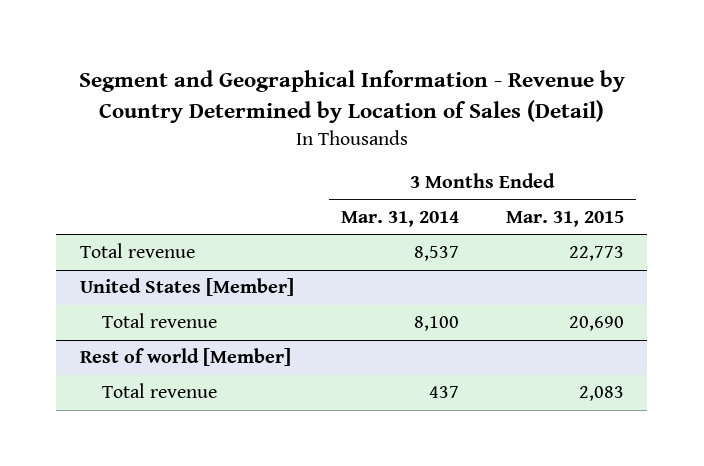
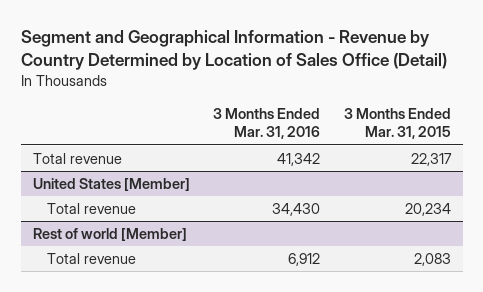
[78,70,625,124] Segment and Geographical Information - Revenue by Country Determined by Location of Sales (Detail) -> [20,30,447,71] Segment and Geographical Information - Revenue by Country Determined by Location of Sales Office (Detail)
[340,211,459,228] Mar. 31, 2014 -> none
none -> [213,107,321,140] 3 Months Ended Mar. 31, 2016
[568,246,624,262] 22,773 -> [410,153,452,167] 22,317
[568,316,624,332] 20,690 -> [404,203,451,217] 20,234

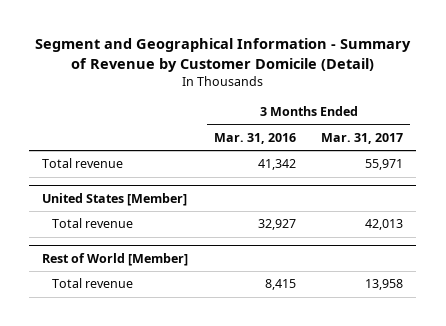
[20,30,447,71] Segment and Geographical Information - Revenue by Country Determined by Location of Sales Office (Detail) -> [34,38,411,72] Segment and Geographical Information - Summary of Revenue by Customer Domicile (Detail)
[343,107,451,140] 3 Months Ended Mar. 31, 2015 -> none
none -> [321,132,404,144] Mar. 31, 2017
[272,203,321,217] 34,430 -> [257,219,296,231] 32,927
[32,228,187,242] Rest of world [Member] -> [42,252,189,266] Rest of World [Member]
[288,253,321,267] 6,912 -> [264,279,296,291] 8,415

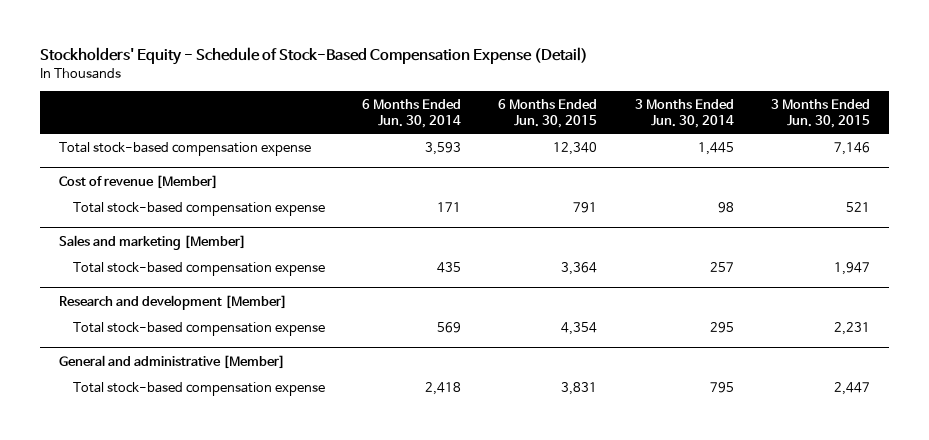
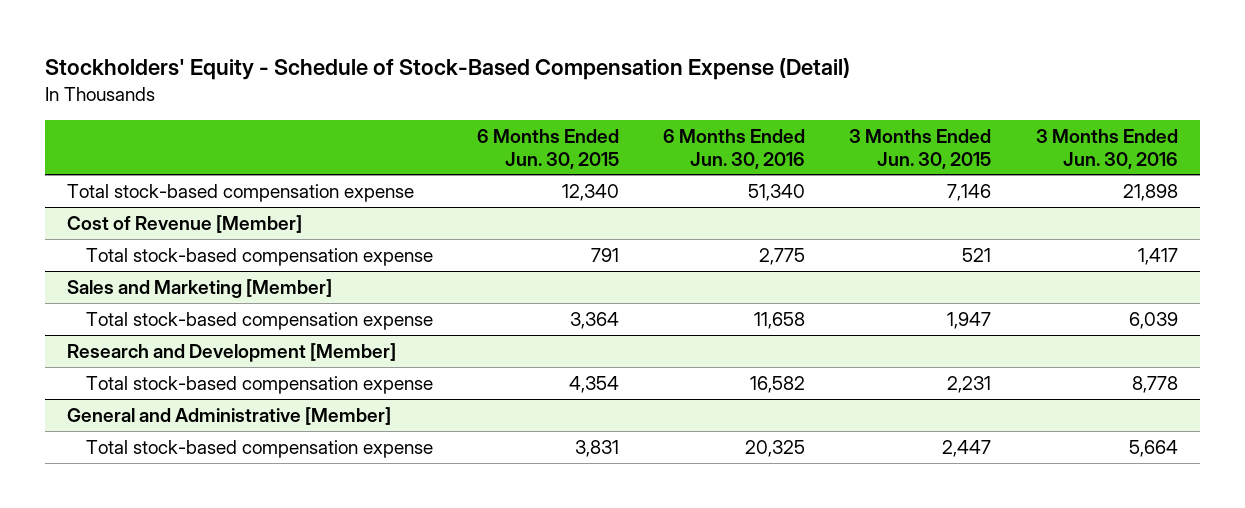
[361,99,461,128] 6 Months Ended Jun. 30, 2014 -> none
[634,99,734,128] 3 Months Ended Jun. 30, 2014 -> none
none -> [663,128,806,169] 6 Months Ended Jun. 30, 2016
none -> [1035,128,1178,169] 3 Months Ended Jun. 30, 2016
[58,174,218,189] Cost of revenue [Member] -> [67,214,303,233] Cost of Revenue [Member]
[58,234,246,250] Sales and marketing [Member] -> [67,278,333,298] Sales and Marketing [Member]
[58,294,287,310] Research and development [Member] -> [67,342,397,362] Research and Development [Member]
[58,354,285,369] General and administrative [Member] -> [67,406,392,425] General and Administrative [Member]

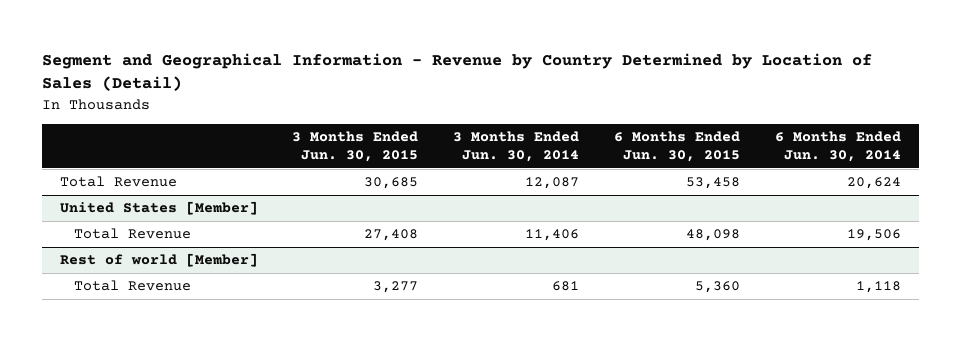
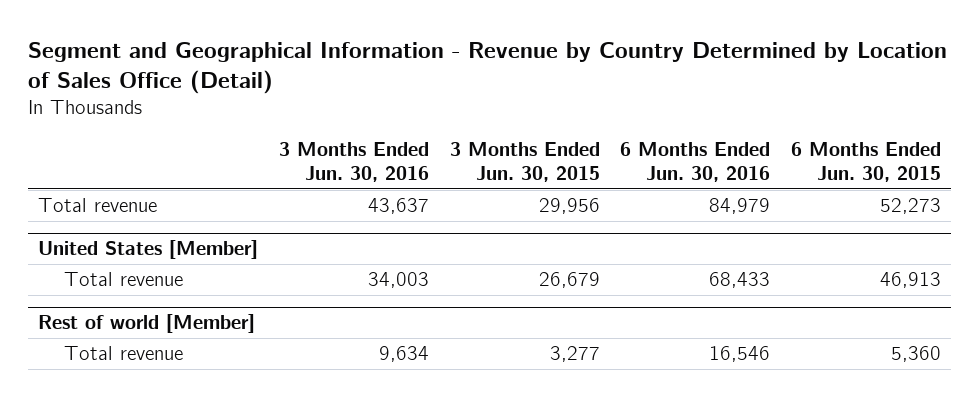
[42,53,873,92] Segment and Geographical Information - Revenue by Country Determined by Location of Sales (Detail) -> [27,42,947,95] Segment and Geographical Information - Revenue by Country Determined by Location of Sales Office (Detail)
[453,130,580,163] 3 Months Ended Jun. 30, 2014 -> none
[775,130,902,163] 6 Months Ended Jun. 30, 2014 -> none
none -> [278,142,429,183] 3 Months Ended Jun. 30, 2016
none -> [620,142,771,183] 6 Months Ended Jun. 30, 2016
[59,176,177,188] Total Revenue -> [38,198,158,213] Total revenue
[364,177,419,190] 30,685 -> [538,198,600,215] 29,956
[686,177,741,190] 53,458 -> [879,198,941,215] 52,273
[74,228,192,240] Total Revenue -> [63,272,183,287] Total revenue
[364,229,419,242] 27,408 -> [538,272,600,289] 26,679
[686,229,741,242] 48,098 -> [879,272,941,289] 46,913
[74,280,192,292] Total Revenue -> [63,346,183,361] Total revenue

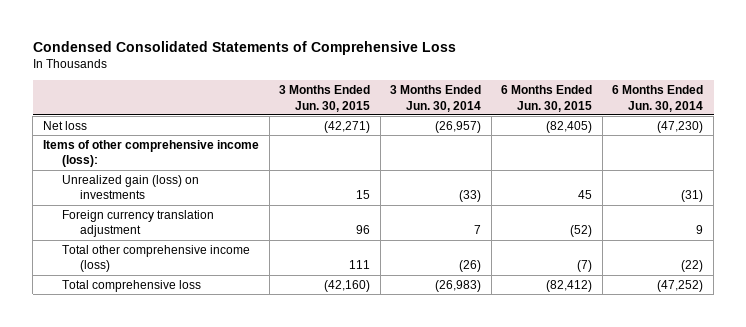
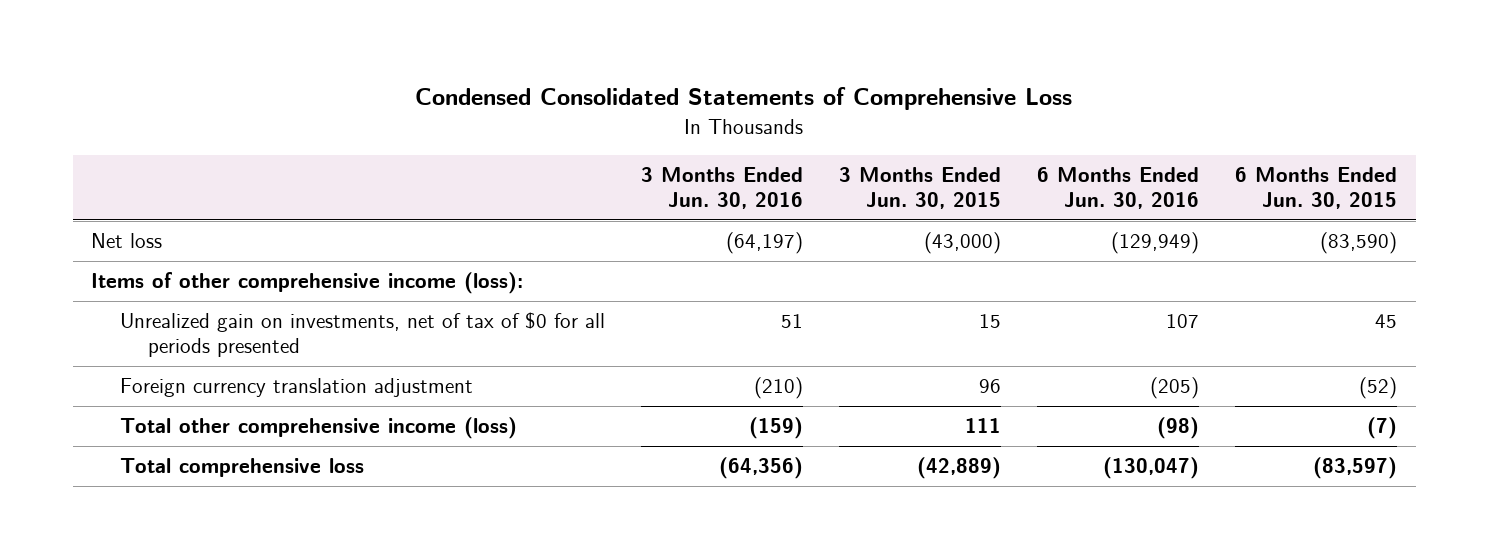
[390,84,482,112] 3 Months Ended Jun. 30, 2014 -> none
[612,84,704,112] 6 Months Ended Jun. 30, 2014 -> none
none -> [640,167,803,210] 3 Months Ended Jun. 30, 2016
none -> [1037,167,1200,210] 6 Months Ended Jun. 30, 2016
[324,120,371,133] (42,271) -> [923,232,1001,255] (43,000)
[546,120,593,133] (82,405) -> [1320,232,1398,255] (83,590)
[61,174,199,200] Unrealized gain (loss) on investments -> [119,312,605,358] Unrealized gain on investments, net of tax of $0 for all periods presented
[324,279,371,292] (42,160) -> [916,457,1001,480] (42,889)
[546,279,593,292] (82,412) -> [1313,457,1398,480] (83,597)

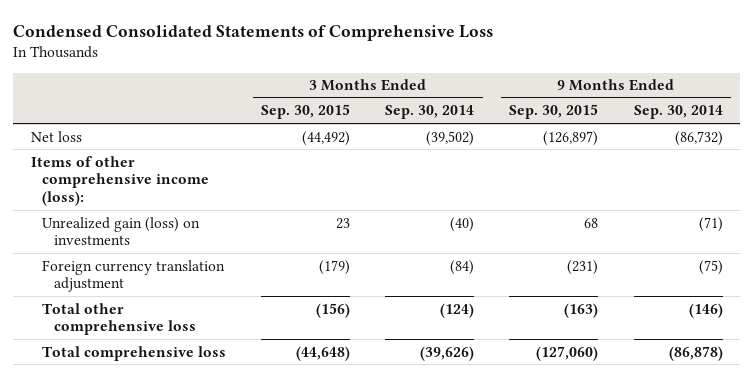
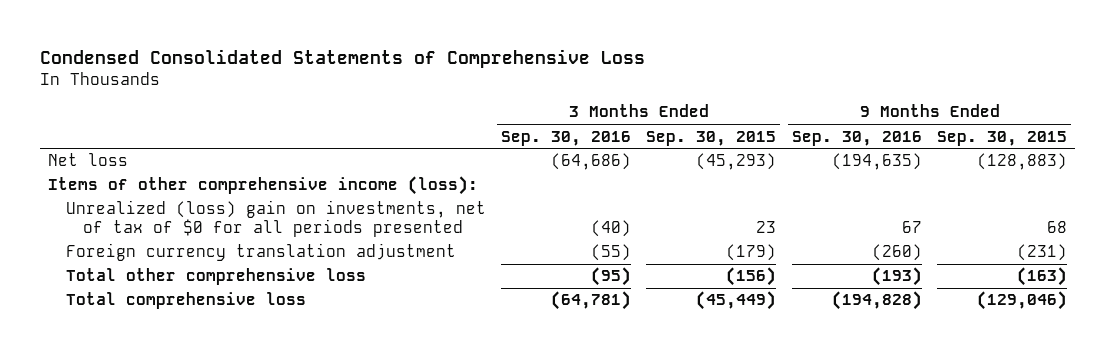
[385,105,475,120] Sep. 30, 2014 -> none
[633,105,723,120] Sep. 30, 2014 -> none
none -> [500,130,631,146] Sep. 30, 2016
none -> [791,130,922,146] Sep. 30, 2016
[302,130,351,146] (44,492) -> [696,153,777,171] (45,293)
[543,130,599,146] (126,897) -> [977,153,1068,171] (128,883)
[42,216,201,246] Unrealized gain (loss) on investments -> [65,200,486,237] Unrealized (loss) gain on investments, net of tax of $0 for all periods presented
[296,345,351,361] (44,648) -> [696,291,777,311] (45,449)
[536,345,599,361] (127,060) -> [977,291,1068,311] (129,046)

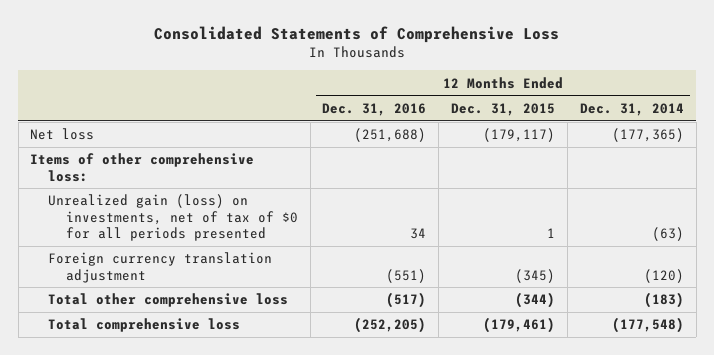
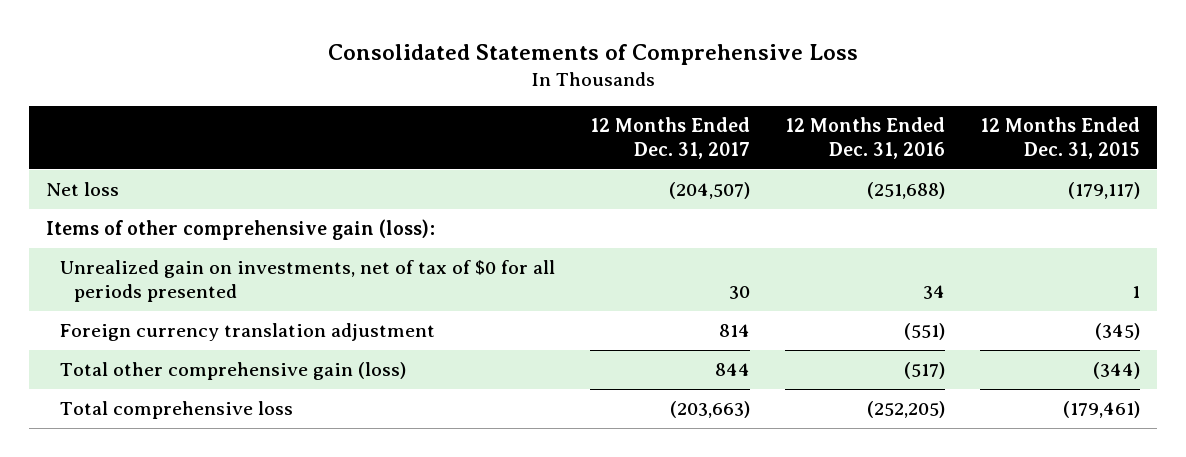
[580,102,685,116] Dec. 31, 2014 -> none
none -> [590,117,751,159] 12 Months Ended Dec. 31, 2017
[30,153,255,182] Items of other comprehensive loss: -> [46,219,436,241] Items of other comprehensive gain (loss):
[48,194,298,242] Unrealized gain (loss) on investments, net of tax of $0 for all periods presented -> [60,260,556,302] Unrealized gain on investments, net of tax of $0 for all periods presented
[48,293,289,308] Total other comprehensive loss -> [60,362,407,381] Total other comprehensive gain (loss)

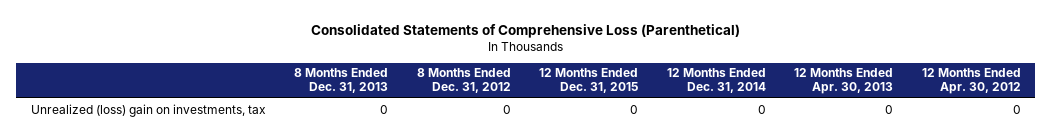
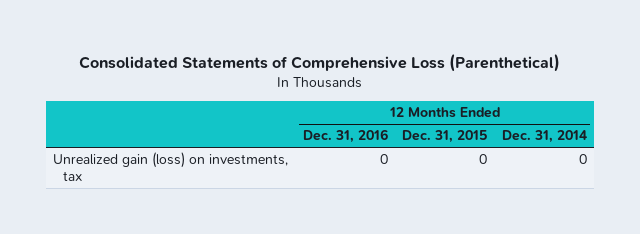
[294,68,389,94] 8 Months Ended Dec. 31, 2013 -> none
[416,68,511,94] 8 Months Ended Dec. 31, 2012 -> none
[794,68,894,95] 12 Months Ended Apr. 30, 2013 -> none
[922,68,1022,95] 12 Months Ended Apr. 30, 2012 -> none
none -> [302,129,388,144] Dec. 31, 2016
[30,103,266,117] Unrealized (loss) gain on investments, tax -> [53,152,289,182] Unrealized gain (loss) on investments, tax

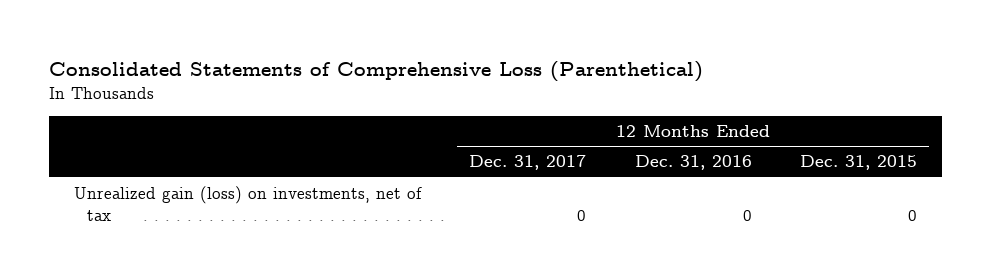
[501,130,587,144] Dec. 31, 2014 -> none
none -> [469,155,587,171] Dec. 31, 2017
[53,152,289,182] Unrealized gain (loss) on investments, tax -> [73,186,422,221] Unrealized gain (loss) on investments, net of tax

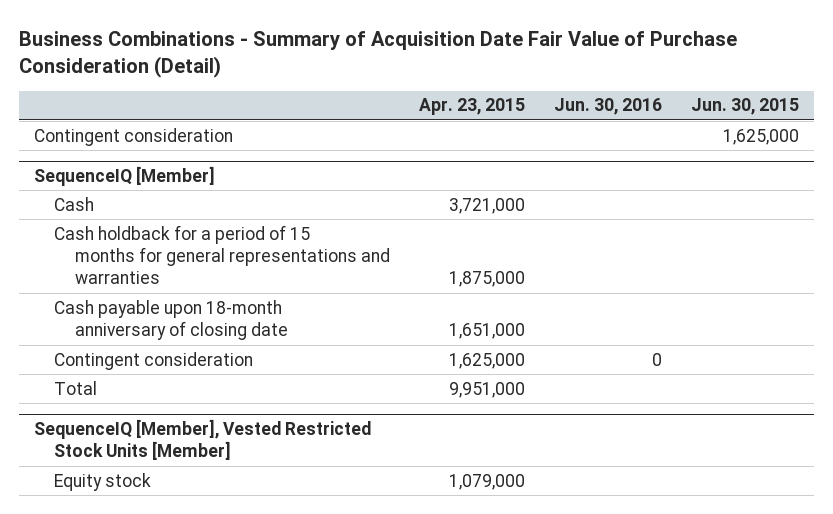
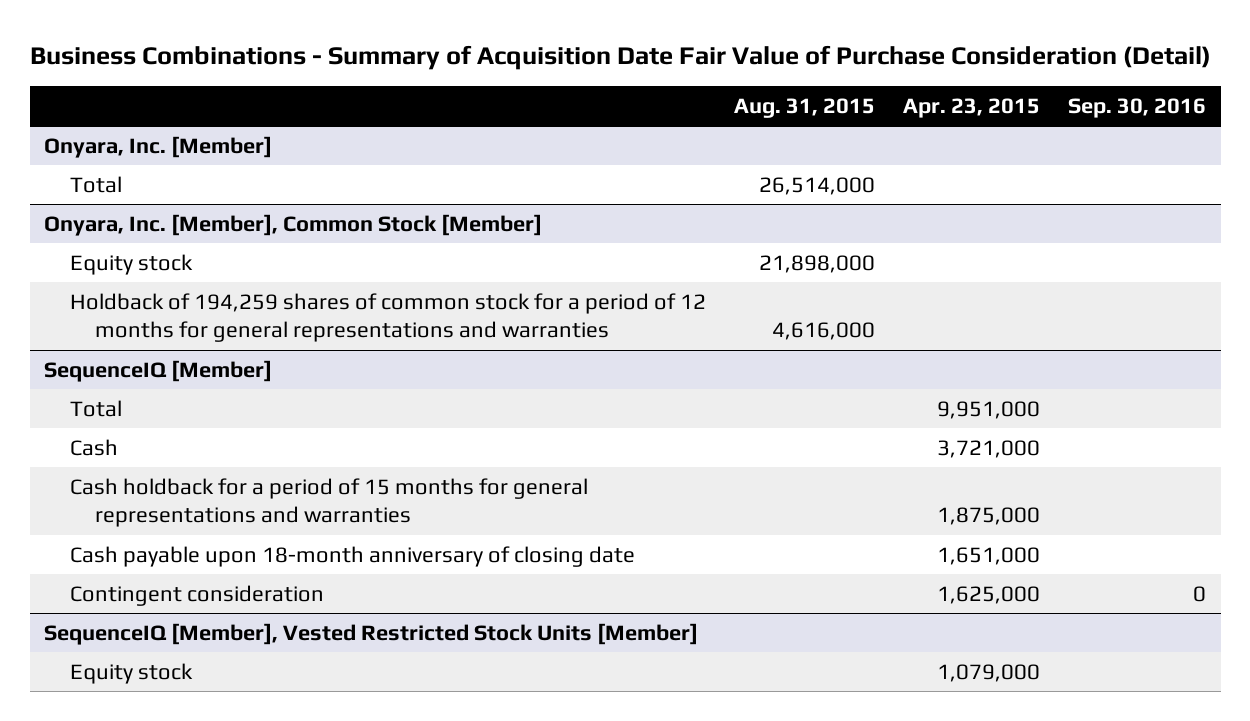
[554,98,663,116] Jun. 30, 2016 -> none
[691,98,800,116] Jun. 30, 2015 -> none
none -> [733,97,875,118] Aug. 31, 2015
none -> [1068,97,1207,118] Sep. 30, 2016
[33,127,233,146] Contingent consideration -> none
none -> [44,135,273,158] Onyara, Inc. [Member]
none -> [69,175,122,193] Total
none -> [44,213,543,236] Onyara, Inc. [Member], Common Stock [Member]
none -> [69,253,193,275] Equity stock
none -> [69,292,706,343] Holdback of 194,259 shares of common stock for a period of 12 months for general representations and warranties
[54,380,98,395] Total -> [69,399,122,417] Total

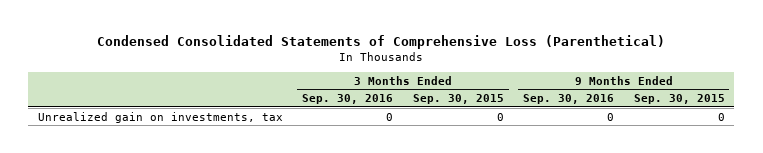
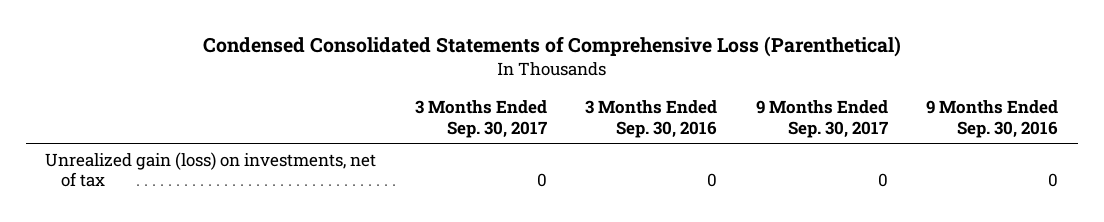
[412,94,504,105] Sep. 30, 2015 -> none
[633,94,725,105] Sep. 30, 2015 -> none
none -> [414,100,547,138] 3 Months Ended Sep. 30, 2017
none -> [755,100,888,138] 9 Months Ended Sep. 30, 2017
[37,111,283,123] Unrealized gain on investments, tax -> [45,151,377,187] Unrealized gain (loss) on investments, net of tax

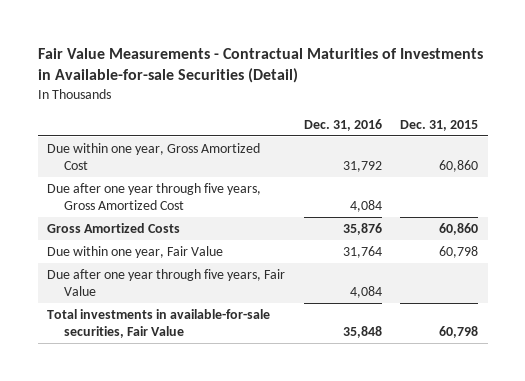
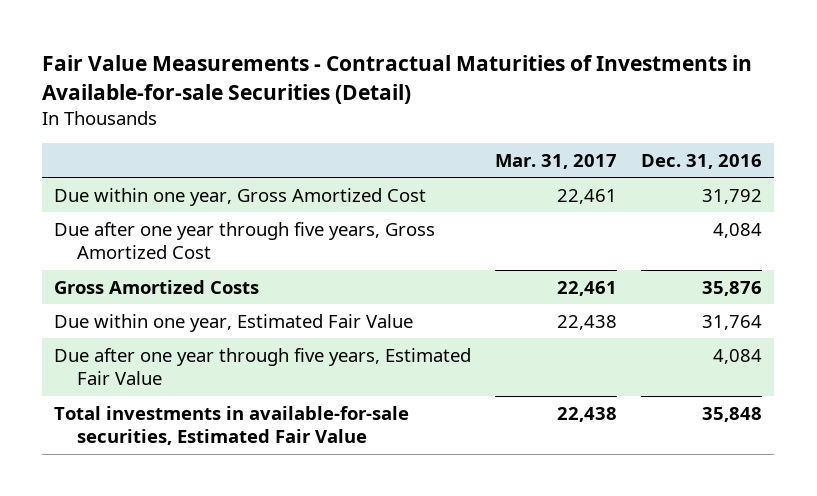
[400,119,479,131] Dec. 31, 2015 -> none
none -> [495,153,618,169] Mar. 31, 2017
[46,245,223,258] Due within one year, Fair Value -> [54,313,414,332] Due within one year, Estimated Fair Value
[46,268,285,297] Due after one year through five years, Fair Value -> [54,347,472,386] Due after one year through five years, Estimated Fair Value
[46,308,270,339] Total investments in available-for-sale securities, Fair Value -> [54,405,410,446] Total investments in available-for-sale securities, Estimated Fair Value

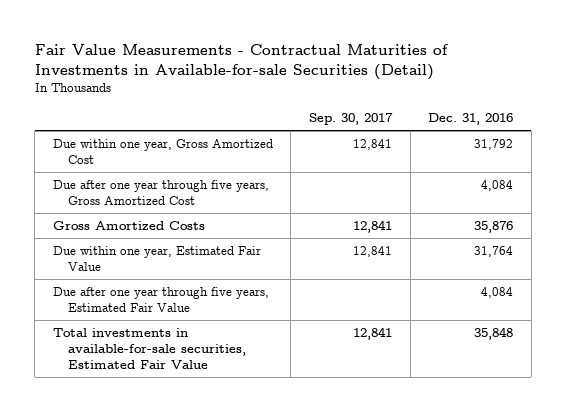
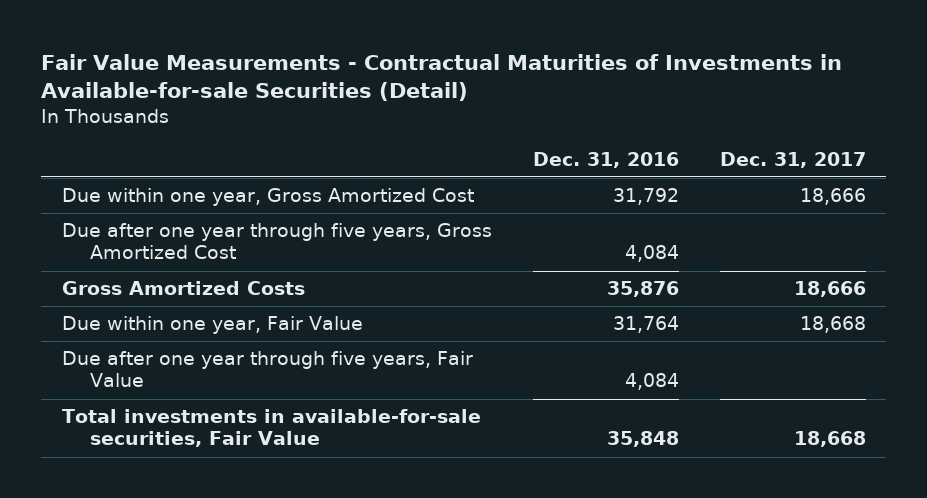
[309,113,394,126] Sep. 30, 2017 -> none
none -> [719,151,866,168] Dec. 31, 2017
[52,246,261,272] Due within one year, Estimated Fair Value -> [61,316,363,335] Due within one year, Fair Value
[52,287,269,313] Due after one year through five years, Estimated Fair Value -> [61,351,473,388] Due after one year through five years, Fair Value
[52,328,246,369] Total investments in available-for-sale securities, Estimated Fair Value -> [61,409,481,448] Total investments in available-for-sale securities, Fair Value

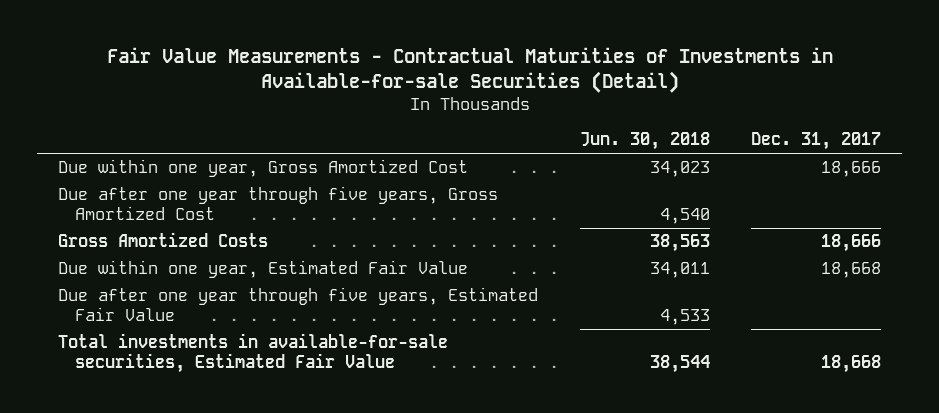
[532,151,679,168] Dec. 31, 2016 -> none
none -> [579,132,710,151] Jun. 30, 2018
[61,316,363,335] Due within one year, Fair Value -> [58,260,469,279] Due within one year, Estimated Fair Value
[61,351,473,388] Due after one year through five years, Fair Value -> [58,287,539,321] Due after one year through five years, Estimated Fair Value
[61,409,481,448] Total investments in available-for-sale securities, Fair Value -> [58,333,449,373] Total investments in available-for-sale securities, Estimated Fair Value

